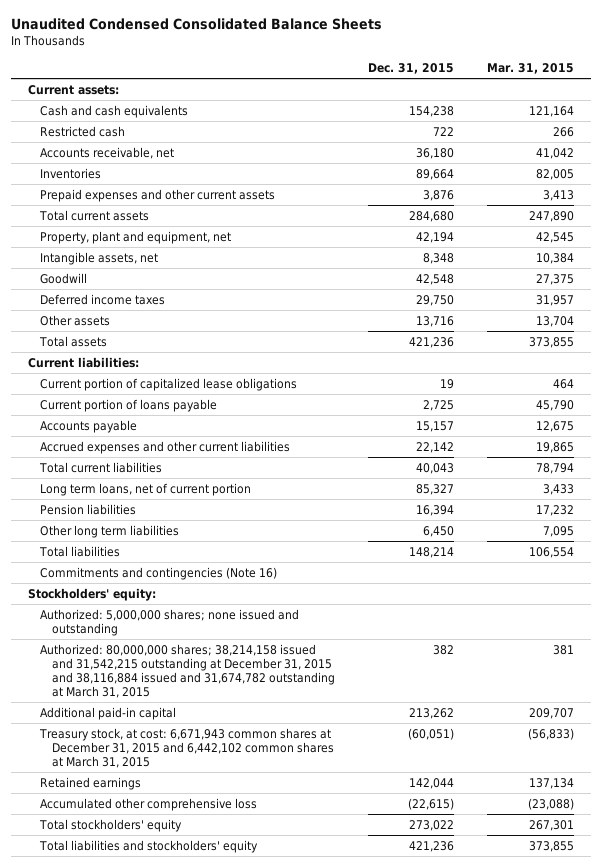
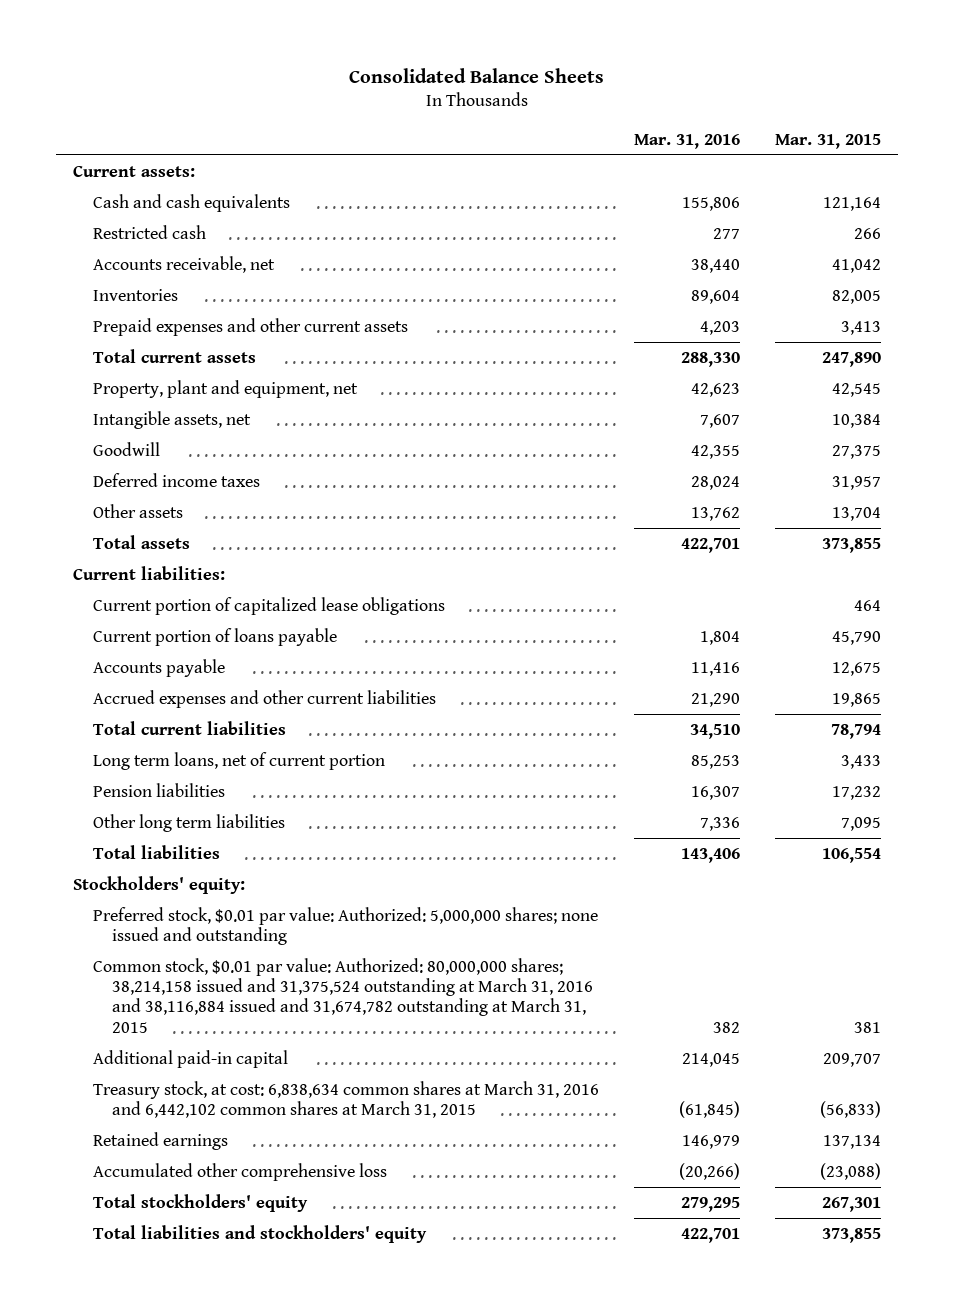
[11,18,383,31] Unaudited Condensed Consolidated Balance Sheets -> [349,67,605,83] Consolidated Balance Sheets
[368,62,455,74] Dec. 31, 2015 -> none
none -> [633,133,740,149] Mar. 31, 2016
[39,566,277,580] Commitments and contingencies (Note 16) -> none
[39,608,299,636] Authorized: 5,000,000 shares; none issued and outstanding -> [92,906,598,946] Preferred stock, $0.01 par value: Authorized: 5,000,000 shares; none issued and outstanding
[39,643,336,698] Authorized: 80,000,000 shares; 38,214,158 issued and 31,542,215 outstanding at December 31, 2015 and 38,116,884 issued and 31,674,782 outstanding at March 31, 2015 -> [92,957,593,1033] Common stock, $0.01 par value: Authorized: 80,000,000 shares; 38,214,158 issued and 31,375,524 outstanding at March 31, 2016 and 38,116,884 issued and 31,674,782 outstanding at March 31, 2015
[38,727,335,768] Treasury stock, at cost: 6,671,943 common shares at December 31, 2015 and 6,442,102 common shares at March 31, 2015 -> [92,1080,599,1119] Treasury stock, at cost: 6,838,634 common shares at March 31, 2016 and 6,442,102 common shares at March 31, 2015

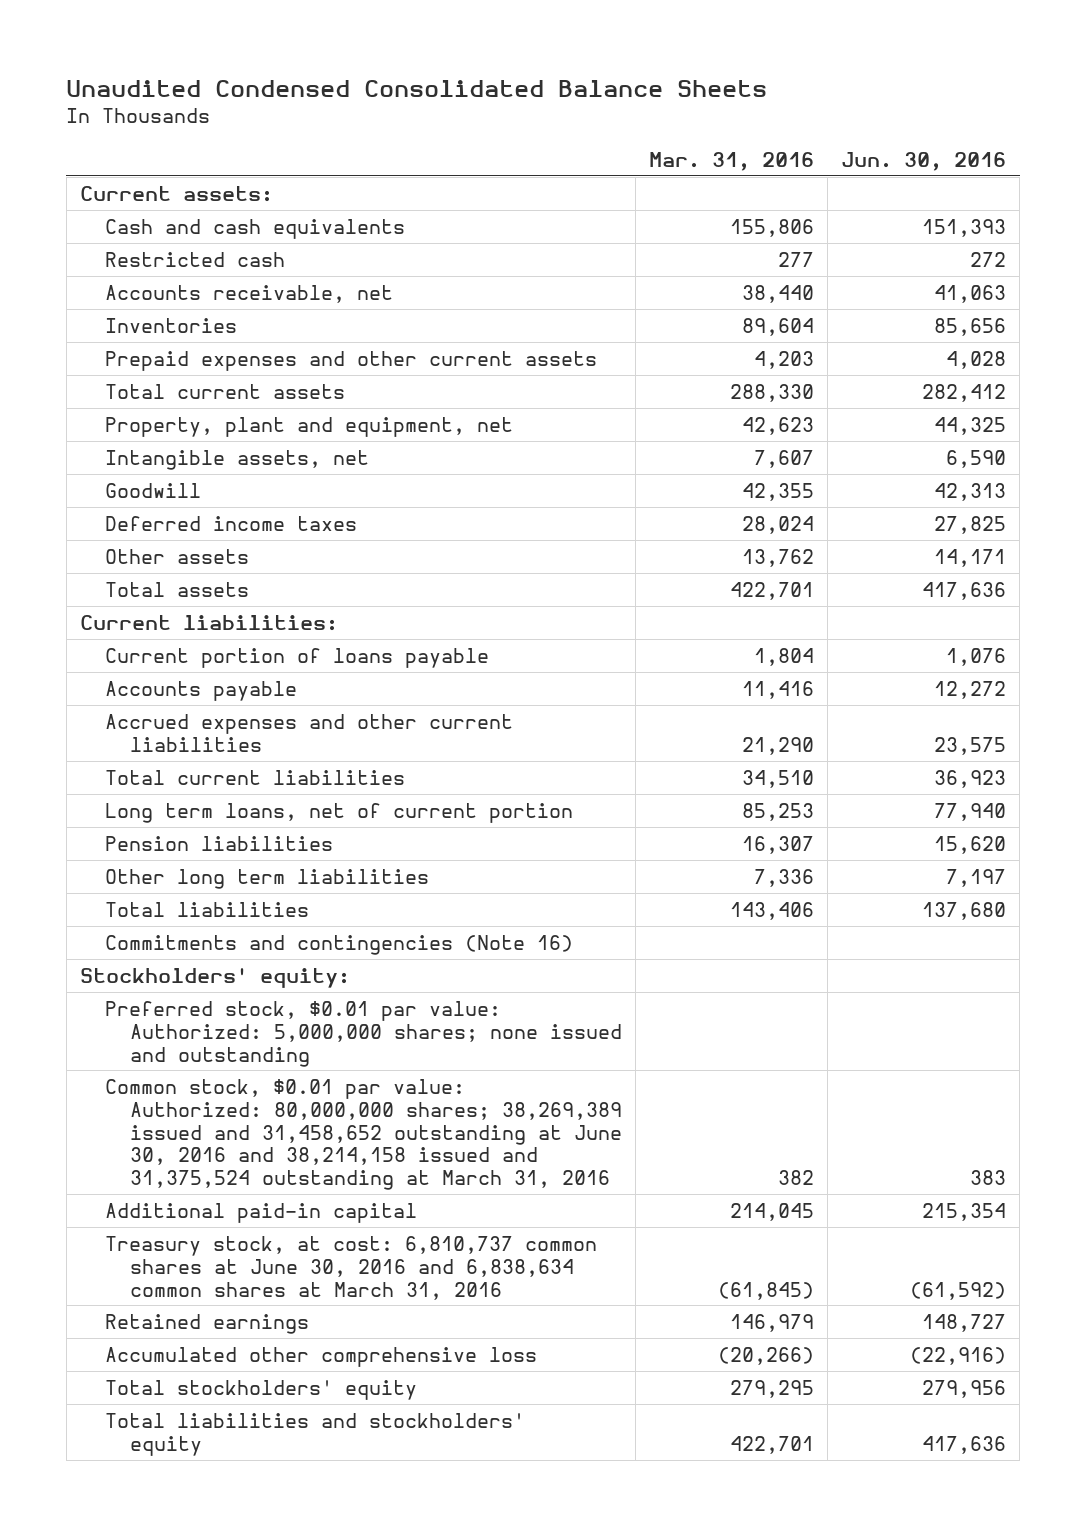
[349,67,605,83] Consolidated Balance Sheets -> [66,79,768,97] Unaudited Condensed Consolidated Balance Sheets
[774,133,881,149] Mar. 31, 2015 -> none
none -> [841,151,1007,171] Jun. 30, 2016
[92,596,445,615] Current portion of capitalized lease obligations -> none
none -> [104,934,573,955] Commitments and contingencies (Note 16)
[92,957,593,1033] Common stock, $0.01 par value: Authorized: 80,000,000 shares; 38,214,158 issued and 31,375,524 outstanding at March 31, 2016 and 38,116,884 issued and 31,674,782 outstanding at March 31, 2015 -> [104,1078,622,1191] Common stock, $0.01 par value: Authorized: 80,000,000 shares; 38,269,389 issued and 31,458,652 outstanding at June 30, 2016 and 38,214,158 issued and 31,375,524 outstanding at March 31, 2016
[92,1080,599,1119] Treasury stock, at cost: 6,838,634 common shares at March 31, 2016 and 6,442,102 common shares at March 31, 2015 -> [104,1235,597,1300] Treasury stock, at cost: 6,810,737 common shares at June 30, 2016 and 6,838,634 common shares at March 31, 2016

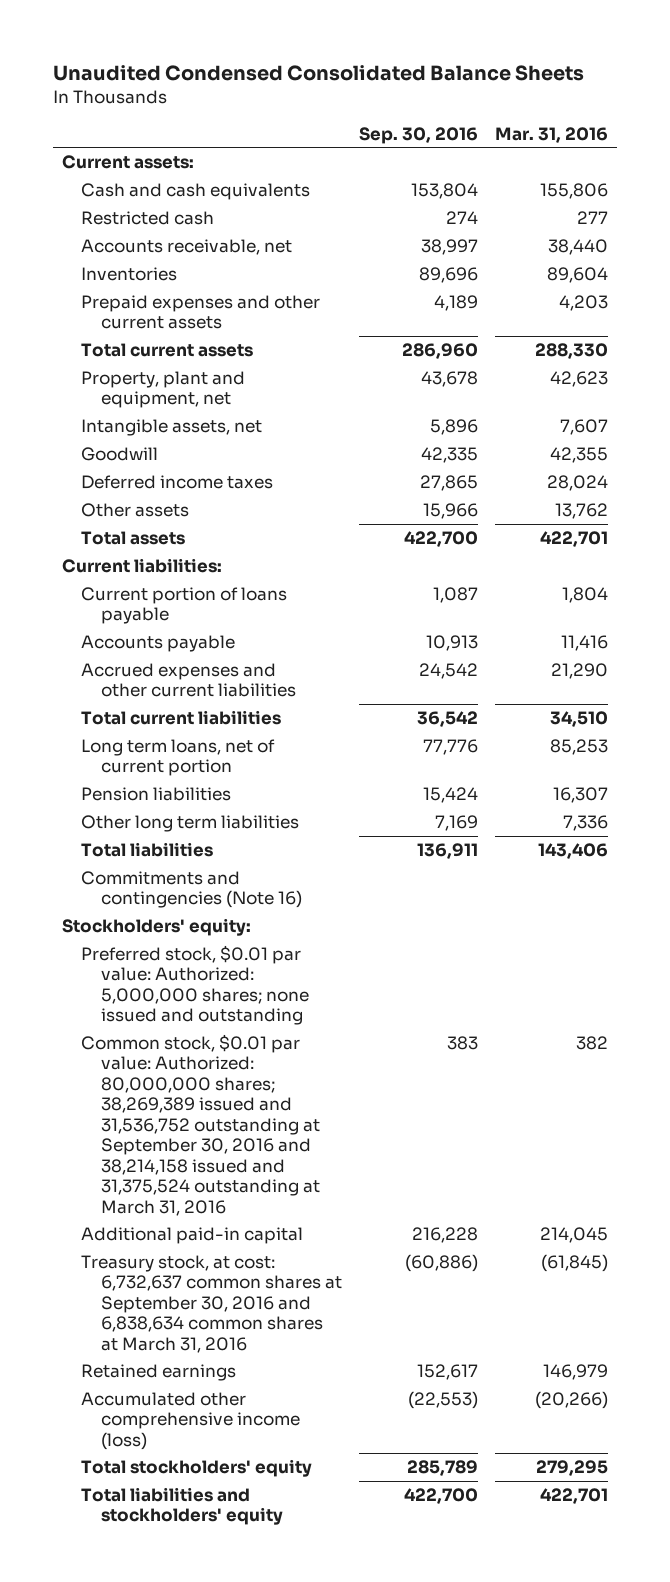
[841,151,1007,171] Jun. 30, 2016 -> none
none -> [359,126,479,144] Sep. 30, 2016
[104,1078,622,1191] Common stock, $0.01 par value: Authorized: 80,000,000 shares; 38,269,389 issued and 31,458,652 outstanding at June 30, 2016 and 38,214,158 issued and 31,375,524 outstanding at March 31, 2016 -> [81,1034,321,1216] Common stock, $0.01 par value: Authorized: 80,000,000 shares; 38,269,389 issued and 31,536,752 outstanding at September 30, 2016 and 38,214,158 issued and 31,375,524 outstanding at March 31, 2016
[104,1235,597,1300] Treasury stock, at cost: 6,810,737 common shares at June 30, 2016 and 6,838,634 common shares at March 31, 2016 -> [81,1255,343,1353] Treasury stock, at cost: 6,732,637 common shares at September 30, 2016 and 6,838,634 common shares at March 31, 2016
[104,1346,537,1367] Accumulated other comprehensive loss -> [81,1392,301,1450] Accumulated other comprehensive income (loss)

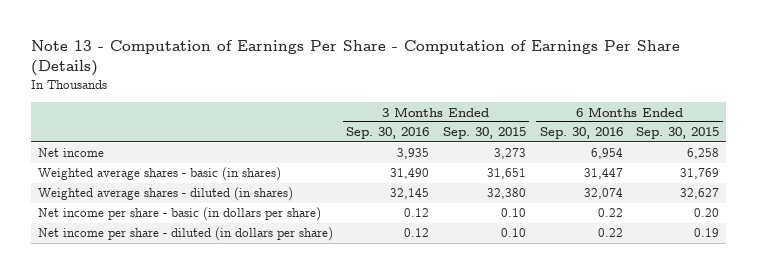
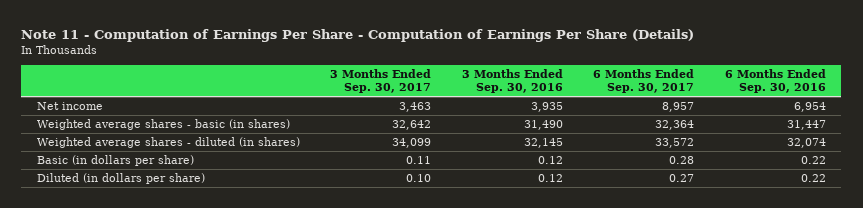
[30,40,680,77] Note 13 - Computation of Earnings Per Share - Computation of Earnings Per Share (Details) -> [21,28,695,42] Note 11 - Computation of Earnings Per Share - Computation of Earnings Per Share (Details)
[443,127,527,140] Sep. 30, 2015 -> none
[636,127,720,140] Sep. 30, 2015 -> none
none -> [330,69,432,94] 3 Months Ended Sep. 30, 2017
none -> [593,69,695,94] 6 Months Ended Sep. 30, 2017
[37,207,321,222] Net income per share - basic (in dollars per share) -> [36,155,194,167] Basic (in dollars per share)
[37,227,333,242] Net income per share - diluted (in dollars per share) -> [36,173,205,185] Diluted (in dollars per share)

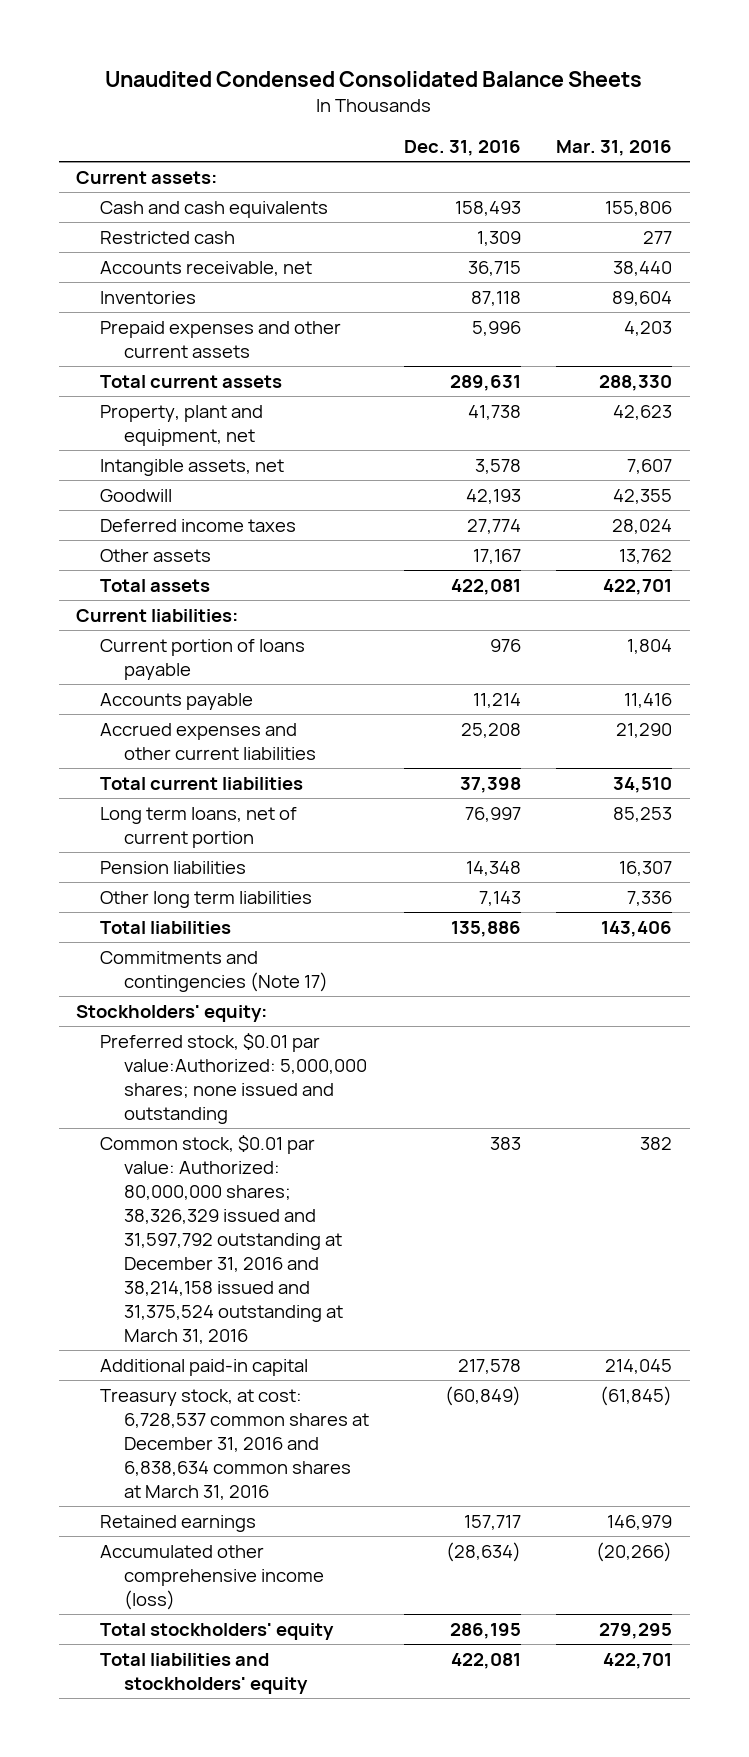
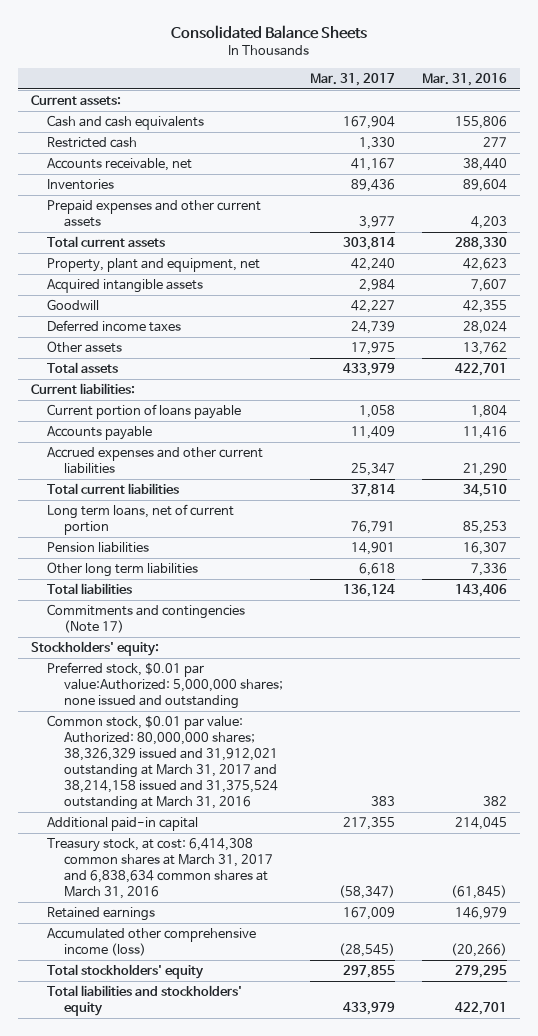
[105,71,643,88] Unaudited Condensed Consolidated Balance Sheets -> [170,24,367,39] Consolidated Balance Sheets
[404,139,522,156] Dec. 31, 2016 -> none
none -> [309,73,395,87] Mar. 31, 2017
[100,458,285,476] Intangible assets, net -> [47,279,204,294] Acquired intangible assets
[100,1134,344,1344] Common stock, $0.01 par value: Authorized: 80,000,000 shares; 38,326,329 issued and 31,597,792 outstanding at December 31, 2016 and 38,214,158 issued and 31,375,524 outstanding at March 31, 2016 -> [47,715,278,811] Common stock, $0.01 par value: Authorized: 80,000,000 shares; 38,326,329 issued and 31,912,021 outstanding at March 31, 2017 and 38,214,158 issued and 31,375,524 outstanding at March 31, 2016
[100,1388,370,1500] Treasury stock, at cost: 6,728,537 common shares at December 31, 2016 and 6,838,634 common shares at March 31, 2016 -> [47,838,273,900] Treasury stock, at cost: 6,414,308 common shares at March 31, 2017 and 6,838,634 common shares at March 31, 2016

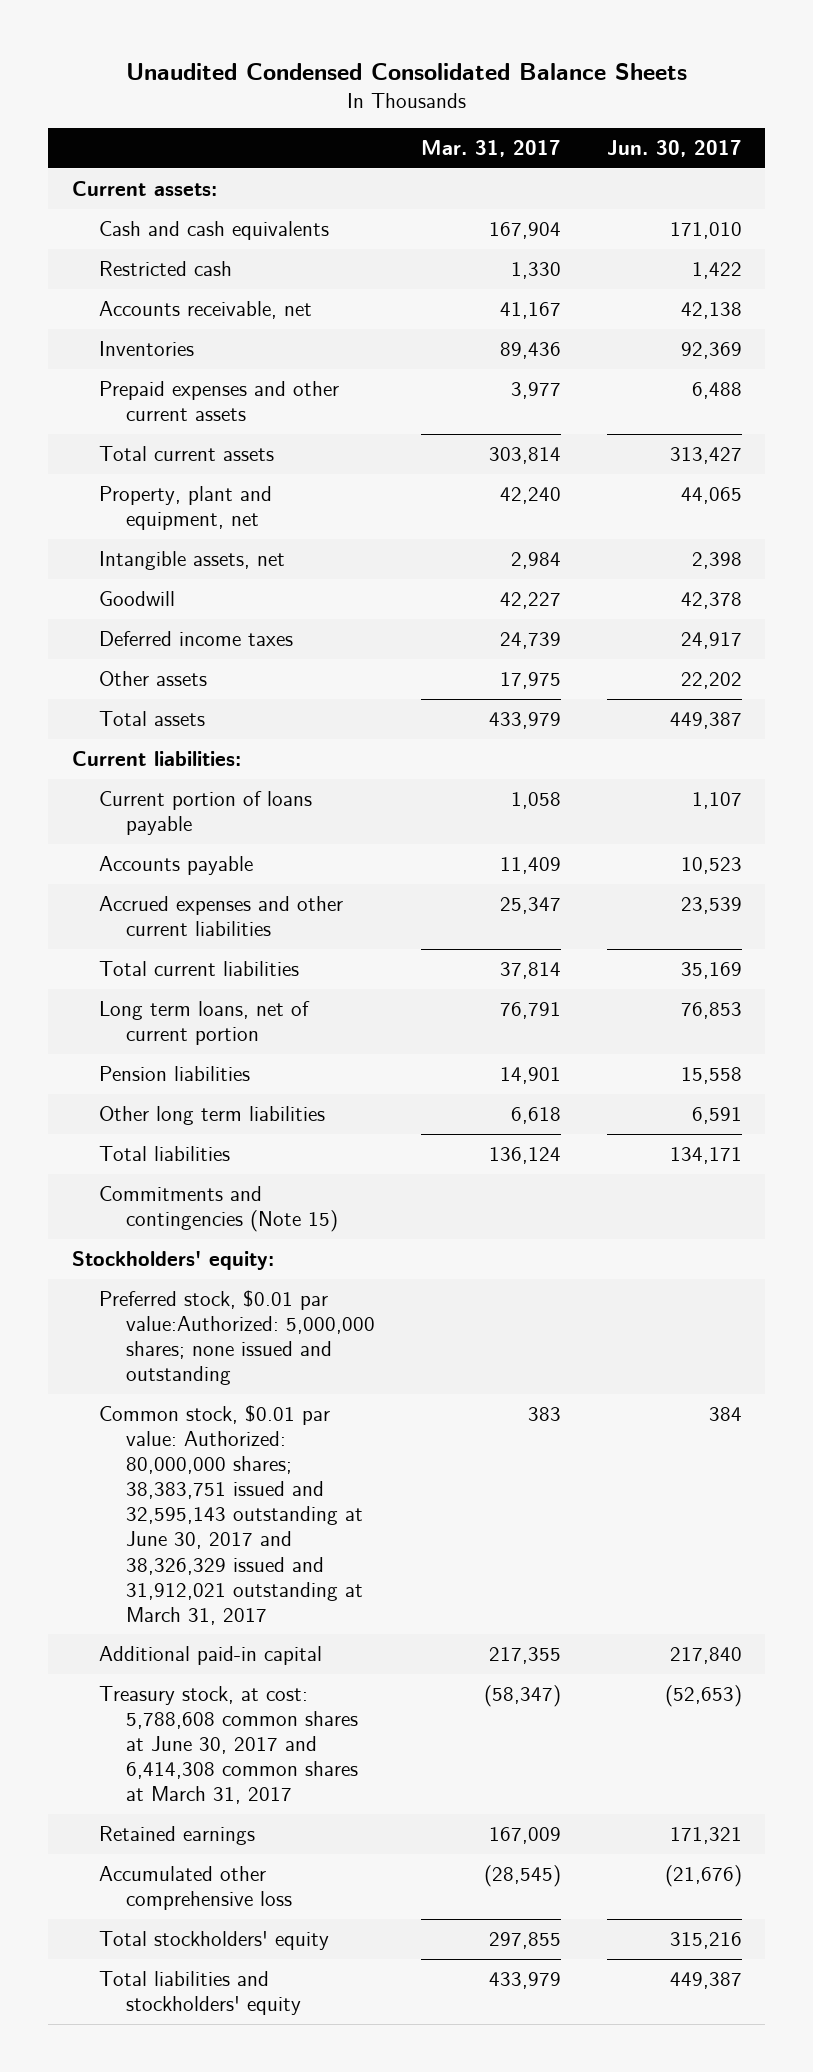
[170,24,367,39] Consolidated Balance Sheets -> [125,63,687,81] Unaudited Condensed Consolidated Balance Sheets
[421,73,507,87] Mar. 31, 2016 -> none
none -> [606,139,742,157] Jun. 30, 2017
[47,279,204,294] Acquired intangible assets -> [98,551,285,571] Intangible assets, net
[47,604,246,634] Commitments and contingencies (Note 17) -> [98,1186,338,1233] Commitments and contingencies (Note 15)
[47,715,278,811] Common stock, $0.01 par value: Authorized: 80,000,000 shares; 38,326,329 issued and 31,912,021 outstanding at March 31, 2017 and 38,214,158 issued and 31,375,524 outstanding at March 31, 2016 -> [98,1405,363,1625] Common stock, $0.01 par value: Authorized: 80,000,000 shares; 38,383,751 issued and 32,595,143 outstanding at June 30, 2017 and 38,326,329 issued and 31,912,021 outstanding at March 31, 2017
[47,838,273,900] Treasury stock, at cost: 6,414,308 common shares at March 31, 2017 and 6,838,634 common shares at March 31, 2016 -> [98,1686,358,1805] Treasury stock, at cost: 5,788,608 common shares at June 30, 2017 and 6,414,308 common shares at March 31, 2017
[47,928,257,957] Accumulated other comprehensive income (loss) -> [98,1866,292,1911] Accumulated other comprehensive loss

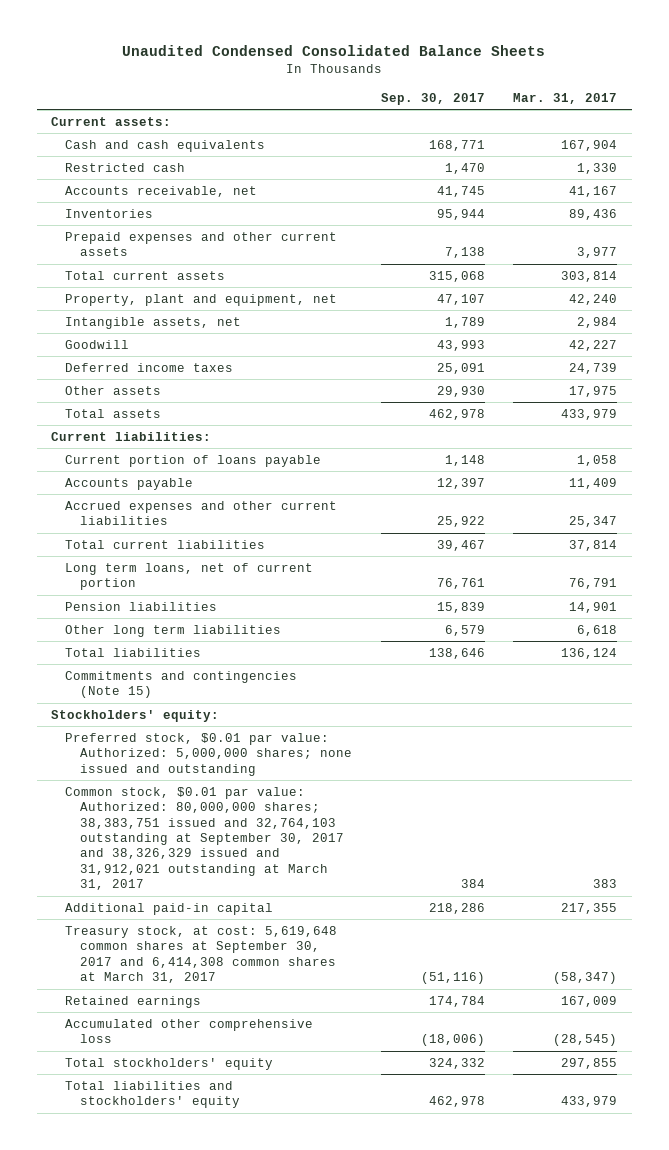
[606,139,742,157] Jun. 30, 2017 -> none
none -> [380,92,485,105] Sep. 30, 2017
[98,1290,375,1386] Preferred stock, $0.01 par value:Authorized: 5,000,000 shares; none issued and outstanding -> [65,732,352,776] Preferred stock, $0.01 par value: Authorized: 5,000,000 shares; none issued and outstanding
[98,1405,363,1625] Common stock, $0.01 par value: Authorized: 80,000,000 shares; 38,383,751 issued and 32,595,143 outstanding at June 30, 2017 and 38,326,329 issued and 31,912,021 outstanding at March 31, 2017 -> [65,786,344,891] Common stock, $0.01 par value: Authorized: 80,000,000 shares; 38,383,751 issued and 32,764,103 outstanding at September 30, 2017 and 38,326,329 issued and 31,912,021 outstanding at March 31, 2017
[98,1686,358,1805] Treasury stock, at cost: 5,788,608 common shares at June 30, 2017 and 6,414,308 common shares at March 31, 2017 -> [65,925,338,983] Treasury stock, at cost: 5,619,648 common shares at September 30, 2017 and 6,414,308 common shares at March 31, 2017

